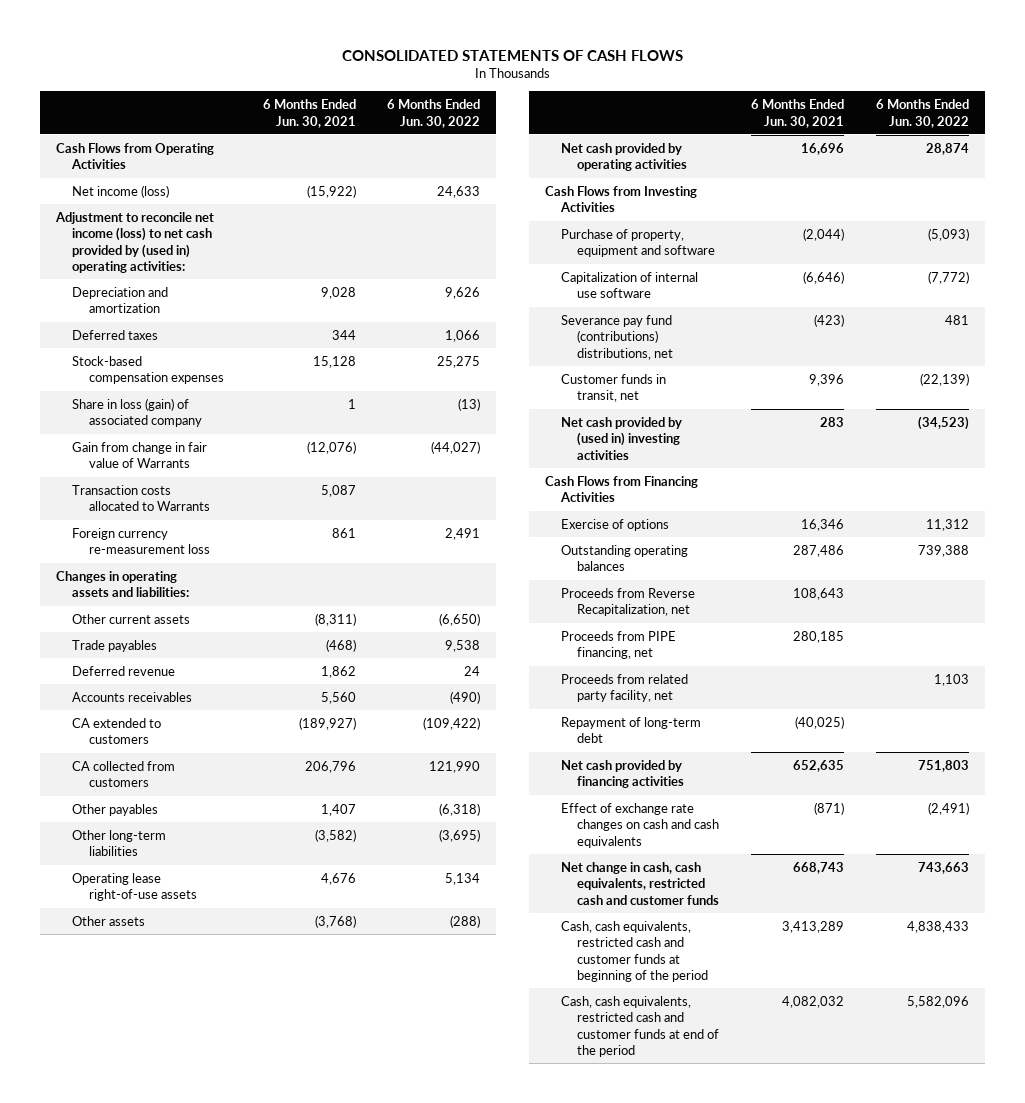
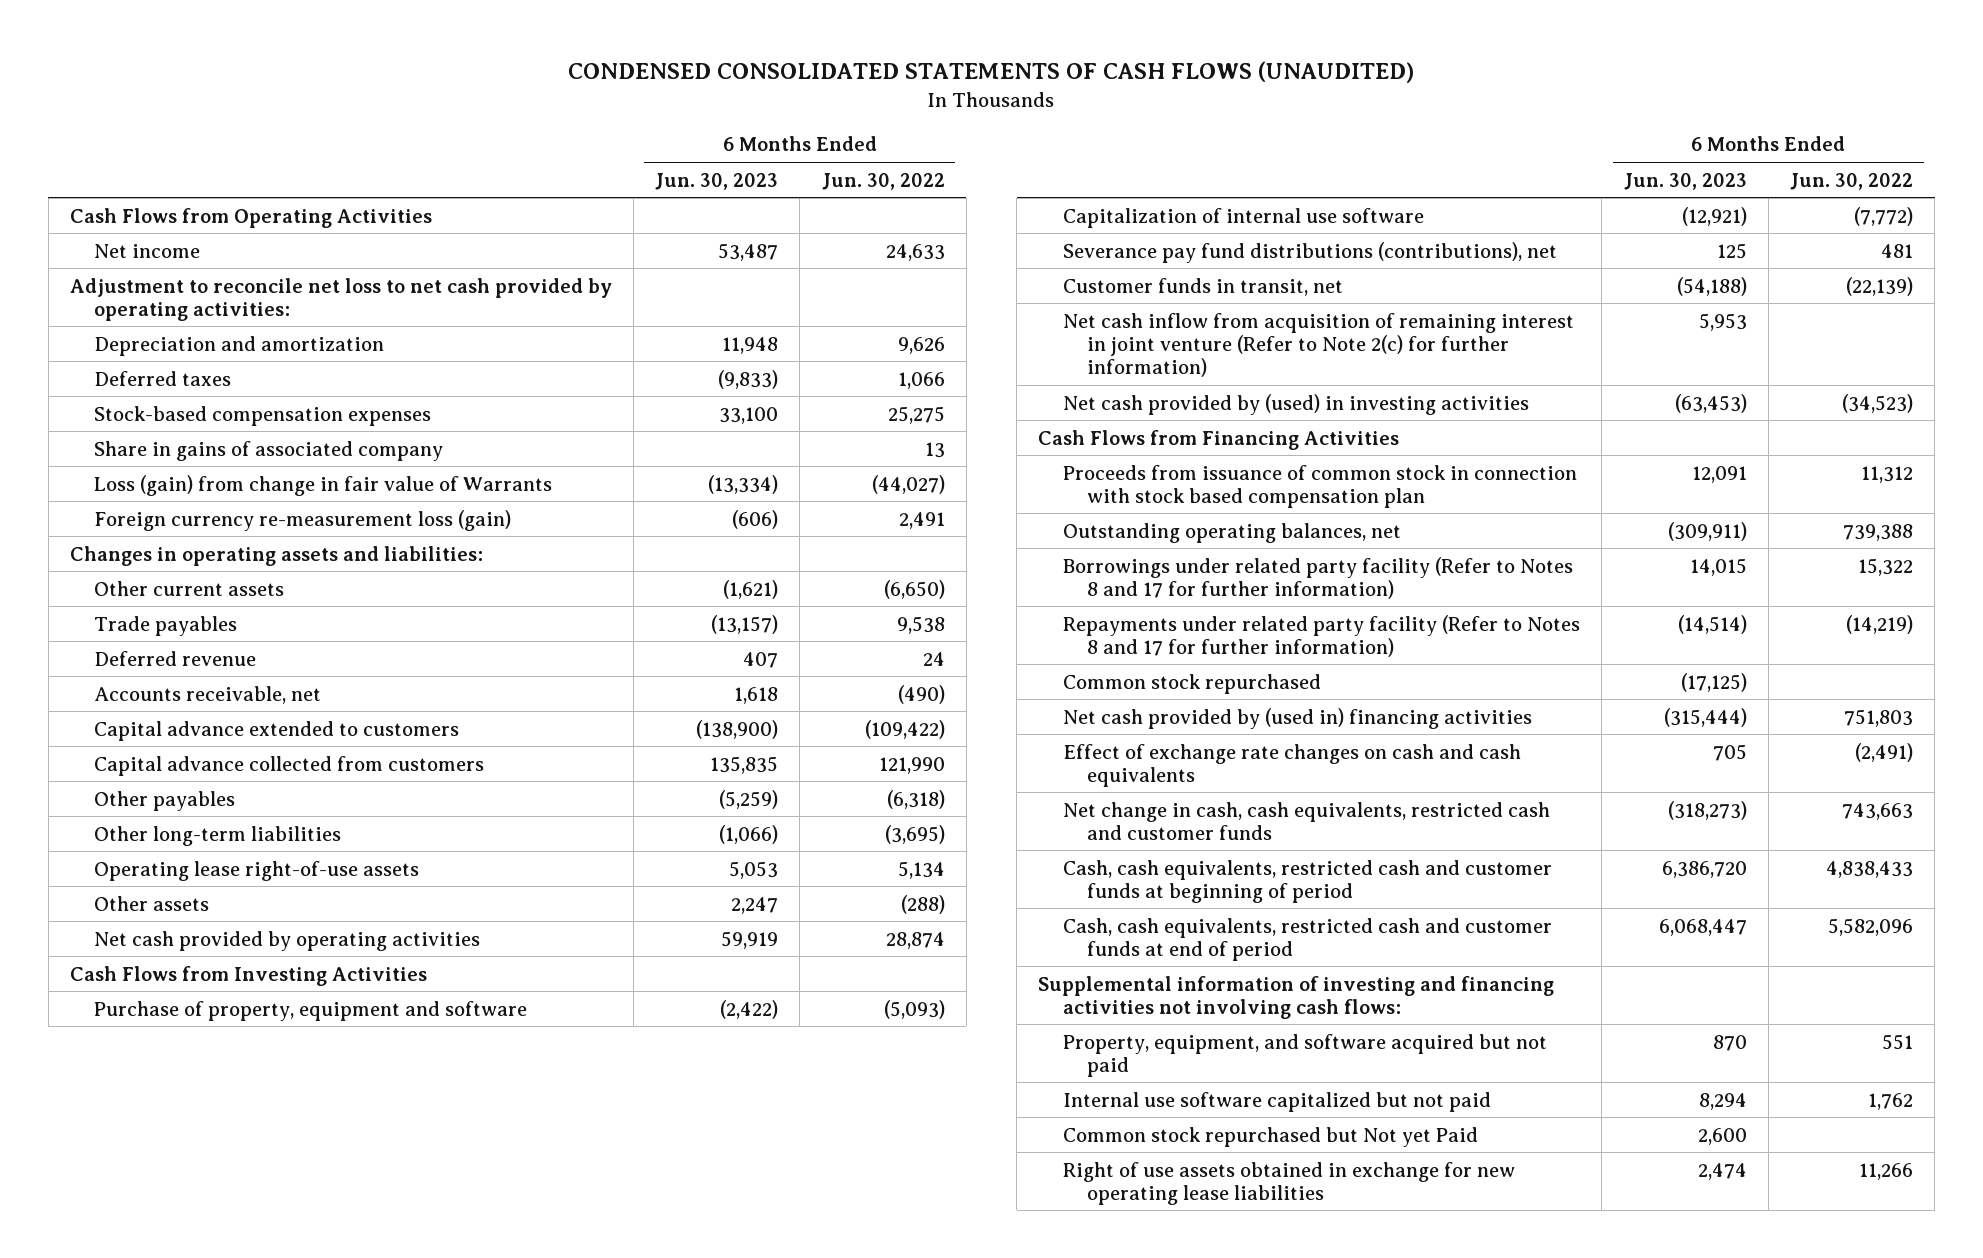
[341,49,683,61] CONSOLIDATED STATEMENTS OF CASH FLOWS -> [568,61,1415,84] CONDENSED CONSOLIDATED STATEMENTS OF CASH FLOWS (UNAUDITED)
[262,99,356,128] 6 Months Ended Jun. 30, 2021 -> none
none -> [655,172,779,190] Jun. 30, 2023
[72,184,170,198] Net income (loss) -> [94,243,201,258] Net income
[55,211,215,274] Adjustment to reconcile net income (loss) to net cash provided by (used in) operating activities: -> [69,277,612,321] Adjustment to reconcile net loss to net cash provided by operating activities:
[72,484,210,512] Transaction costs allocated to Warrants -> none
[72,397,202,428] Share in loss (gain) of associated company -> [94,440,444,461] Share in gains of associated company
[458,397,481,411] (13) -> [924,441,945,458] 13
[72,441,208,469] Gain from change in fair value of Warrants -> [94,474,553,496] Loss (gain) from change in fair value of Warrants
[72,527,210,555] Foreign currency re-measurement loss -> [94,509,512,531] Foreign currency re-measurement loss (gain)
[72,691,193,702] Accounts receivables -> [94,685,322,704] Accounts receivable, net
[72,717,162,745] CA extended to customers -> [94,720,460,741] Capital advance extended to customers
[72,760,176,788] CA collected from customers -> [94,755,485,776] Capital advance collected from customers
[561,314,674,360] Severance pay fund (contributions) distributions, net -> [1062,241,1557,263] Severance pay fund distributions (contributions), net
none -> [1062,312,1574,377] Net cash inflow from acquisition of remaining interest in joint venture (Refer to Note 2(c) for further information)
[561,416,683,460] Net cash provided by (used in) investing activities -> [1062,393,1529,415] Net cash provided by (used) in investing activities
[561,587,696,617] Proceeds from Reverse Recapitalization, net -> none
[561,630,677,660] Proceeds from PIPE financing, net -> none
[561,673,689,703] Proceeds from related party facility, net -> none
[561,716,702,744] Repayment of long-term debt -> none
[561,518,670,531] Exercise of options -> [1062,464,1577,508] Proceeds from issuance of common stock in connection with stock based compensation plan
[561,544,689,572] Outstanding operating balances -> [1062,522,1401,543] Outstanding operating balances, net
none -> [1062,556,1573,599] Borrowings under related party facility (Refer to Notes 8 and 17 for further information)
none -> [1062,614,1580,657] Repayments under related party facility (Refer to Notes 8 and 17 for further information)
none -> [1062,673,1321,694] Common stock repurchased
[561,759,685,789] Net cash provided by financing activities -> [1062,707,1532,729] Net cash provided by (used in) financing activities
[561,920,709,983] Cash, cash equivalents, restricted cash and customer funds at beginning of the period -> [1062,859,1552,903] Cash, cash equivalents, restricted cash and customer funds at beginning of period
[561,995,720,1058] Cash, cash equivalents, restricted cash and customer funds at end of the period -> [1062,917,1552,961] Cash, cash equivalents, restricted cash and customer funds at end of period
none -> [1038,975,1555,1019] Supplemental information of investing and financing activities not involving cash flows:
none -> [1062,1033,1547,1077] Property, equipment, and software acquired but not paid
none -> [1062,1091,1491,1112] Internal use software capitalized but not paid
none -> [1062,1126,1478,1147] Common stock repurchased but Not yet Paid
none -> [1062,1161,1515,1205] Right of use assets obtained in exchange for new operating lease liabilities

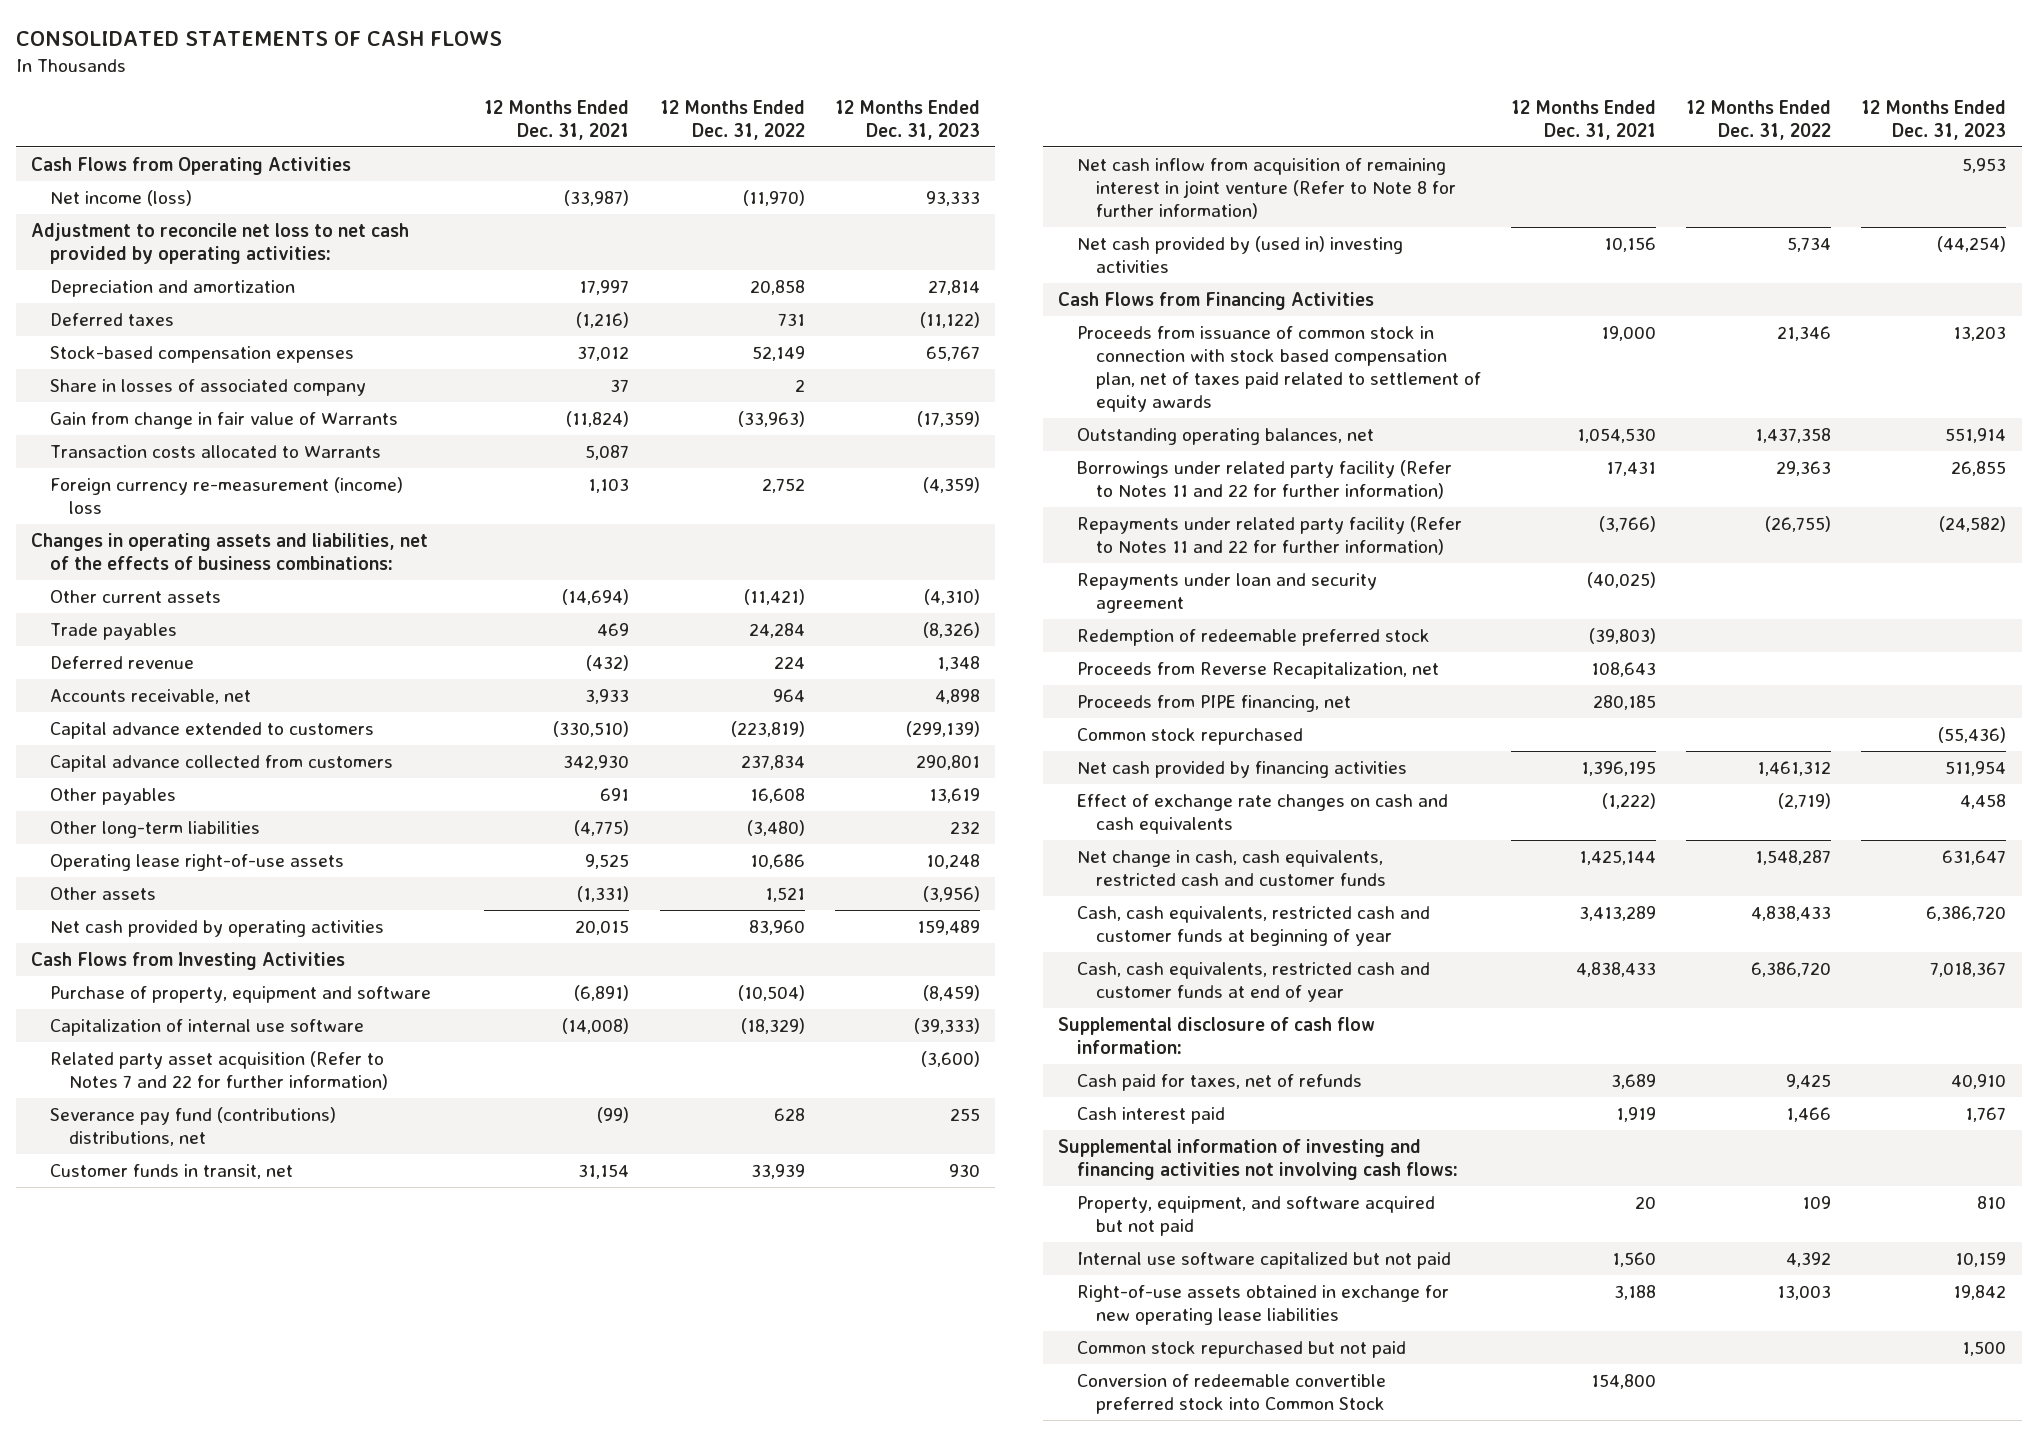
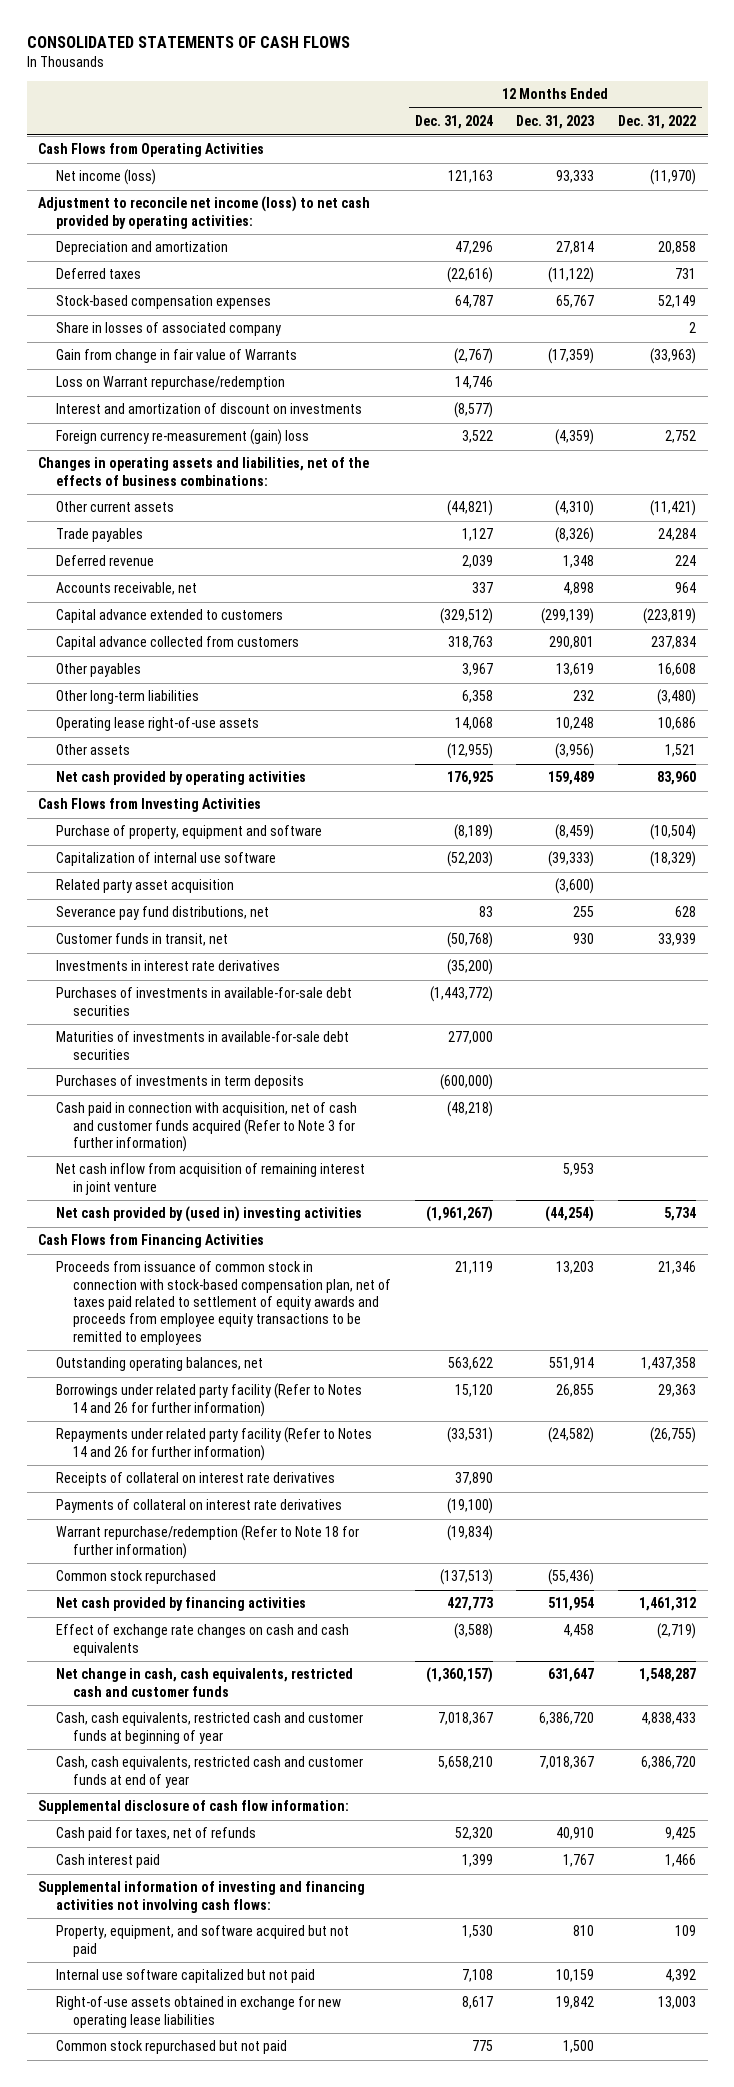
[484,100,630,141] 12 Months Ended Dec. 31, 2021 -> none
none -> [414,115,493,130] Dec. 31, 2024
[31,222,410,264] Adjustment to reconcile net loss to net cash provided by operating activities: -> [38,196,371,229] Adjustment to reconcile net income (loss) to net cash provided by operating activities:
[50,444,382,458] Transaction costs allocated to Warrants -> none
none -> [55,376,285,391] Loss on Warrant repurchase/redemption
none -> [55,403,362,415] Interest and amortization of discount on investments
[50,476,404,514] Foreign currency re-measurement (income) loss -> [55,429,309,446] Foreign currency re-measurement (gain) loss
[50,1050,388,1090] Related party asset acquisition (Refer to Notes 7 and 22 for further information) -> [55,879,234,894] Related party asset acquisition
[50,1106,337,1146] Severance pay fund (contributions) distributions, net -> [55,906,269,921] Severance pay fund distributions, net
none -> [55,960,280,972] Investments in interest rate derivatives
none -> [55,987,352,1016] Purchases of investments in available-for-sale debt securities
none -> [55,1031,349,1060] Maturities of investments in available-for-sale debt securities
none -> [55,1075,304,1090] Purchases of investments in term deposits
none -> [55,1102,357,1152] Cash paid in connection with acquisition, net of cash and customer funds acquired (Refer to Note 3 for further information)
[1076,157,1456,220] Net cash inflow from acquisition of remaining interest in joint venture (Refer to Note 8 for further information) -> [55,1163,365,1195] Net cash inflow from acquisition of remaining interest in joint venture
[1076,325,1481,413] Proceeds from issuance of common stock in connection with stock based compensation plan, net of taxes paid related to settlement of equity awards -> [55,1261,392,1345] Proceeds from issuance of common stock in connection with stock-based compensation plan, net of taxes paid related to settlement of equity awards and proceeds from employee equity transactions to be remitted to employees
[1076,572,1377,613] Repayments under loan and security agreement -> none
[1076,628,1430,646] Redemption of redeemable preferred stock -> none
[1076,661,1439,679] Proceeds from Reverse Recapitalization, net -> none
[1076,694,1351,712] Proceeds from PIPE financing, net -> none
[1076,459,1452,499] Borrowings under related party facility (Refer to Notes 11 and 22 for further information) -> [55,1383,362,1417] Borrowings under related party facility (Refer to Notes 14 and 26 for further information)
[1076,515,1462,555] Repayments under related party facility (Refer to Notes 11 and 22 for further information) -> [55,1427,372,1461] Repayments under related party facility (Refer to Notes 14 and 26 for further information)
none -> [55,1472,335,1487] Receipts of collateral on interest rate derivatives
none -> [55,1499,342,1514] Payments of collateral on interest rate derivatives
none -> [55,1525,359,1559] Warrant repurchase/redemption (Refer to Note 18 for further information)
[1076,1373,1386,1414] Conversion of redeemable convertible preferred stock into Common Stock -> none

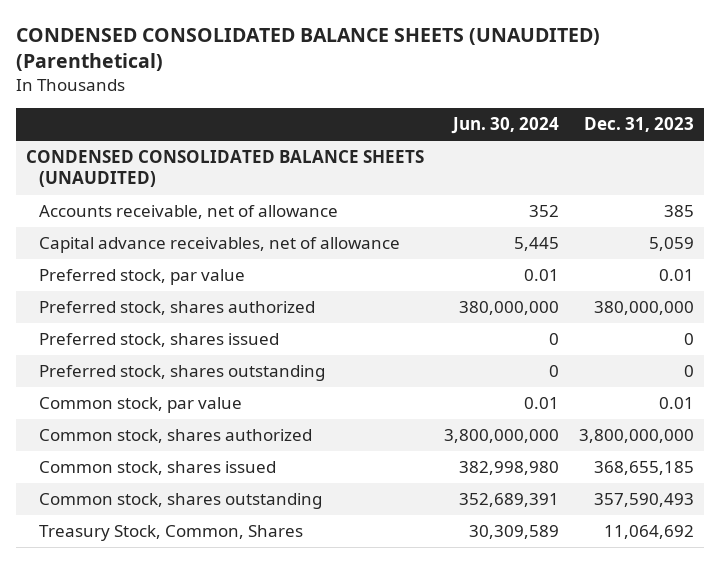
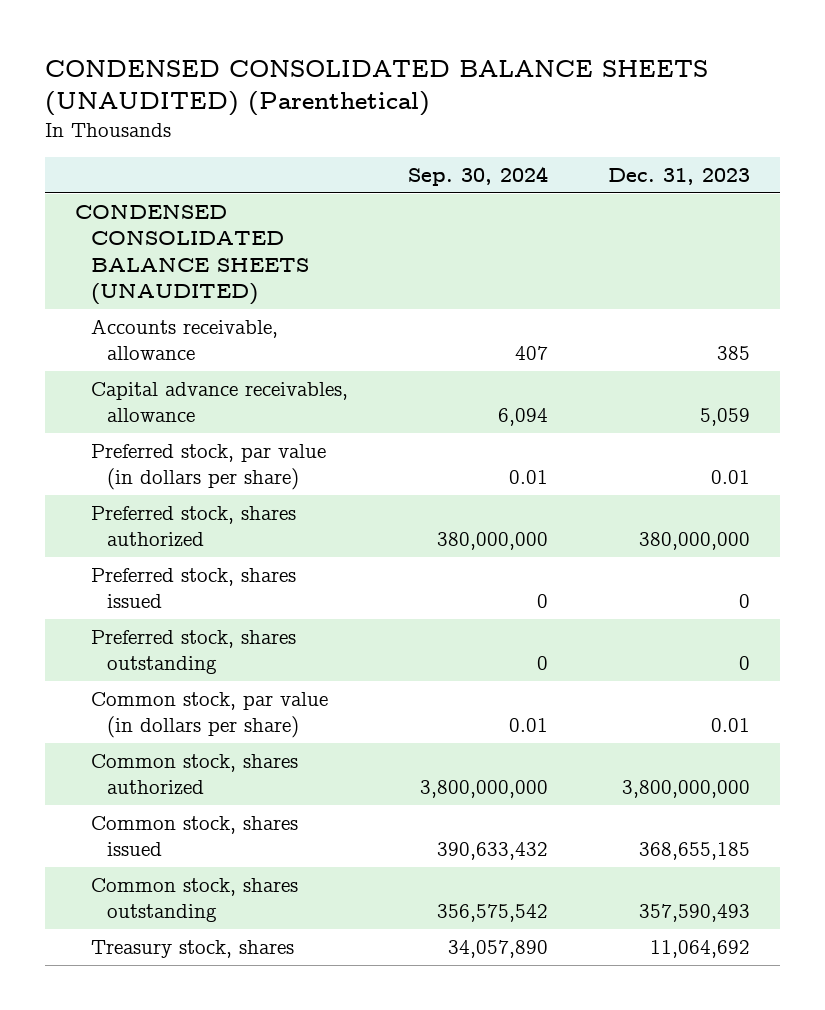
[450,117,559,135] Jun. 30, 2024 -> none
none -> [407,166,548,187] Sep. 30, 2024
[38,205,338,220] Accounts receivable, net of allowance -> [90,318,278,361] Accounts receivable, allowance
[38,237,400,254] Capital advance receivables, net of allowance -> [90,381,348,423] Capital advance receivables, allowance
[38,269,245,286] Preferred stock, par value -> [90,443,326,491] Preferred stock, par value (in dollars per share)
[38,397,242,414] Common stock, par value -> [90,691,328,739] Common stock, par value (in dollars per share)
[38,525,303,542] Treasury Stock, Common, Shares -> [90,939,294,958] Treasury stock, shares

